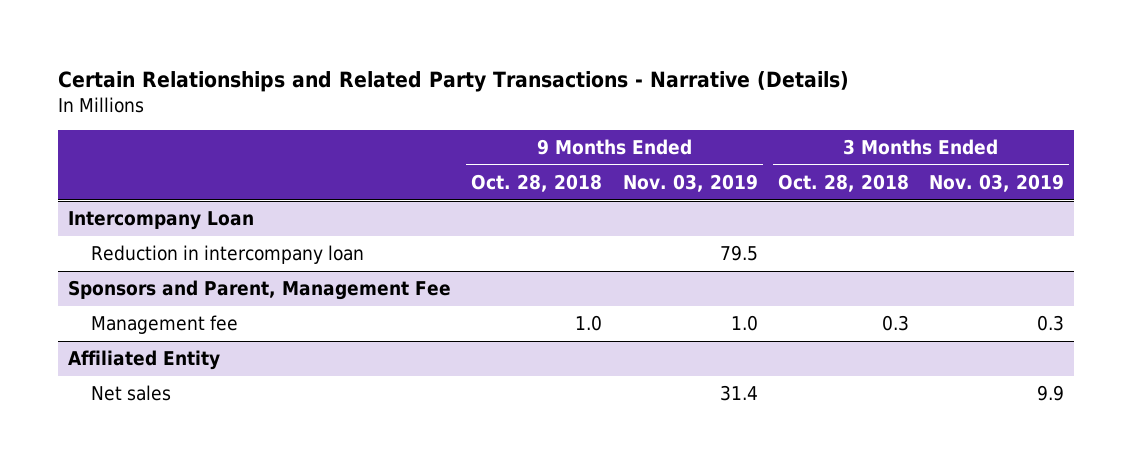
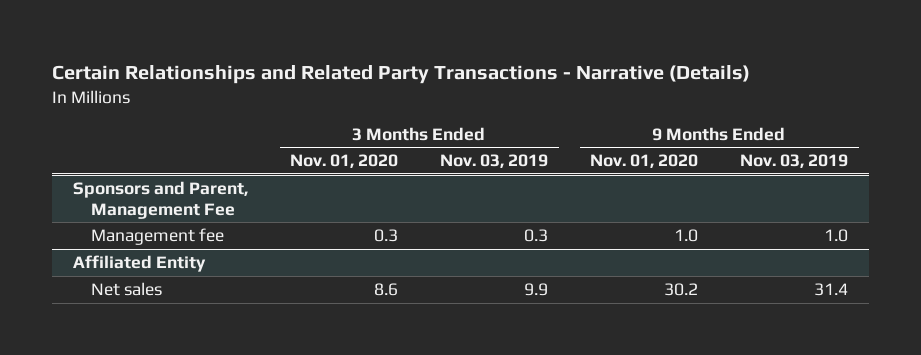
[471,174,603,193] Oct. 28, 2018 -> none
[777,174,909,193] Oct. 28, 2018 -> none
none -> [290,154,399,169] Nov. 01, 2020
none -> [590,154,699,169] Nov. 01, 2020
[68,211,255,231] Intercompany Loan -> none
[91,245,365,265] Reduction in intercompany loan -> none

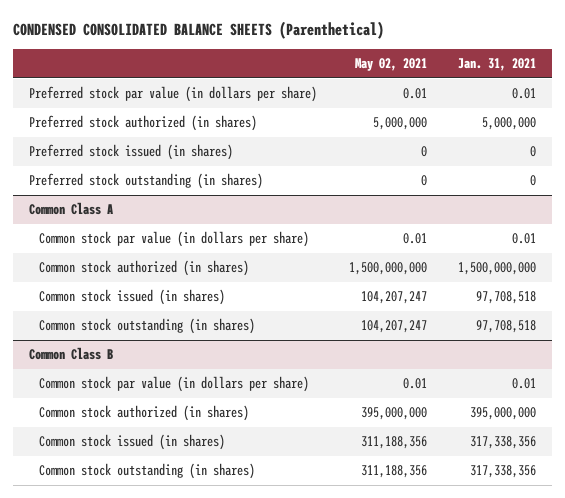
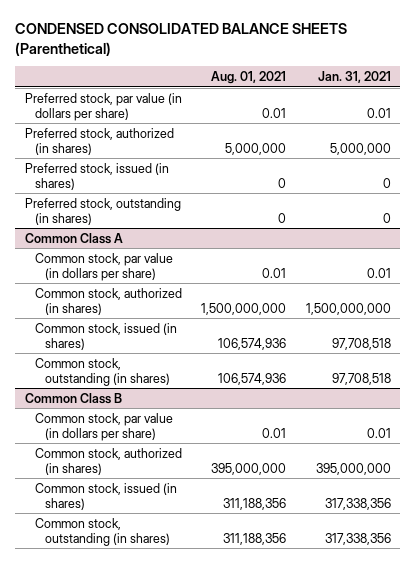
[354,58,427,72] May 02, 2021 -> none
none -> [211,70,287,84] Aug. 01, 2021
[29,86,318,103] Preferred stock par value (in dollars per share) -> [24,92,182,121] Preferred stock, par value (in dollars per share)
[29,115,258,132] Preferred stock authorized (in shares) -> [24,127,174,155] Preferred stock, authorized (in shares)
[29,144,234,161] Preferred stock issued (in shares) -> [24,162,169,190] Preferred stock, issued (in shares)
[29,173,264,190] Preferred stock outstanding (in shares) -> [24,197,181,225] Preferred stock, outstanding (in shares)
[39,231,310,248] Common stock par value (in dollars per share) -> [34,252,173,281] Common stock, par value (in dollars per share)
[39,260,250,277] Common stock authorized (in shares) -> [34,287,182,315] Common stock, authorized (in shares)
[39,289,226,306] Common stock issued (in shares) -> [34,322,177,350] Common stock, issued (in shares)
[39,318,256,335] Common stock outstanding (in shares) -> [34,357,170,386] Common stock, outstanding (in shares)
[39,376,310,393] Common stock par value (in dollars per share) -> [34,412,173,441] Common stock, par value (in dollars per share)
[39,405,250,422] Common stock authorized (in shares) -> [34,447,182,475] Common stock, authorized (in shares)
[39,434,226,451] Common stock issued (in shares) -> [34,482,177,510] Common stock, issued (in shares)
[39,463,256,480] Common stock outstanding (in shares) -> [34,517,170,546] Common stock, outstanding (in shares)

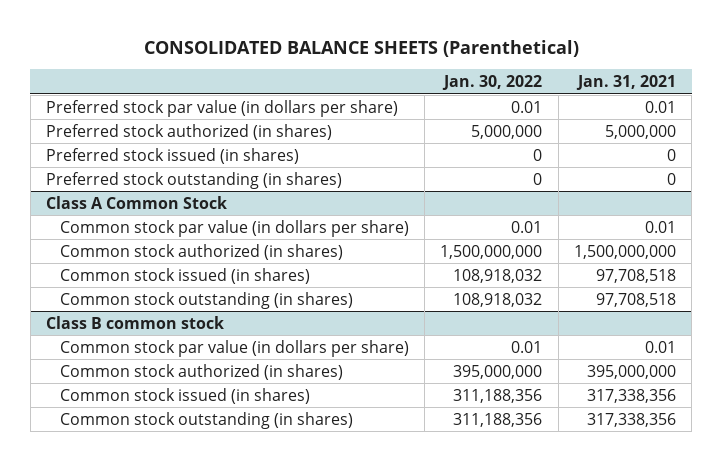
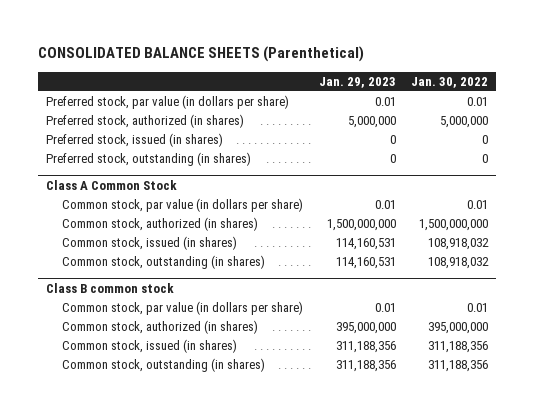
[575,74,676,90] Jan. 31, 2021 -> none
none -> [318,76,396,88] Jan. 29, 2023
[45,99,398,117] Preferred stock par value (in dollars per share) -> [45,95,289,110] Preferred stock, par value (in dollars per share)
[45,123,332,140] Preferred stock authorized (in shares) -> [45,114,244,129] Preferred stock, authorized (in shares)
[45,147,299,164] Preferred stock issued (in shares) -> [45,133,223,148] Preferred stock, issued (in shares)
[45,171,342,189] Preferred stock outstanding (in shares) -> [45,152,251,167] Preferred stock, outstanding (in shares)
[60,219,410,237] Common stock par value (in dollars per share) -> [62,198,304,213] Common stock, par value (in dollars per share)
[60,243,344,260] Common stock authorized (in shares) -> [62,217,259,232] Common stock, authorized (in shares)
[60,267,311,284] Common stock issued (in shares) -> [62,236,238,251] Common stock, issued (in shares)
[60,291,354,309] Common stock outstanding (in shares) -> [62,255,266,270] Common stock, outstanding (in shares)
[60,339,410,357] Common stock par value (in dollars per share) -> [62,301,304,316] Common stock, par value (in dollars per share)
[60,363,344,380] Common stock authorized (in shares) -> [62,320,259,335] Common stock, authorized (in shares)
[60,387,311,404] Common stock issued (in shares) -> [62,339,238,354] Common stock, issued (in shares)
[60,411,354,429] Common stock outstanding (in shares) -> [62,358,266,373] Common stock, outstanding (in shares)

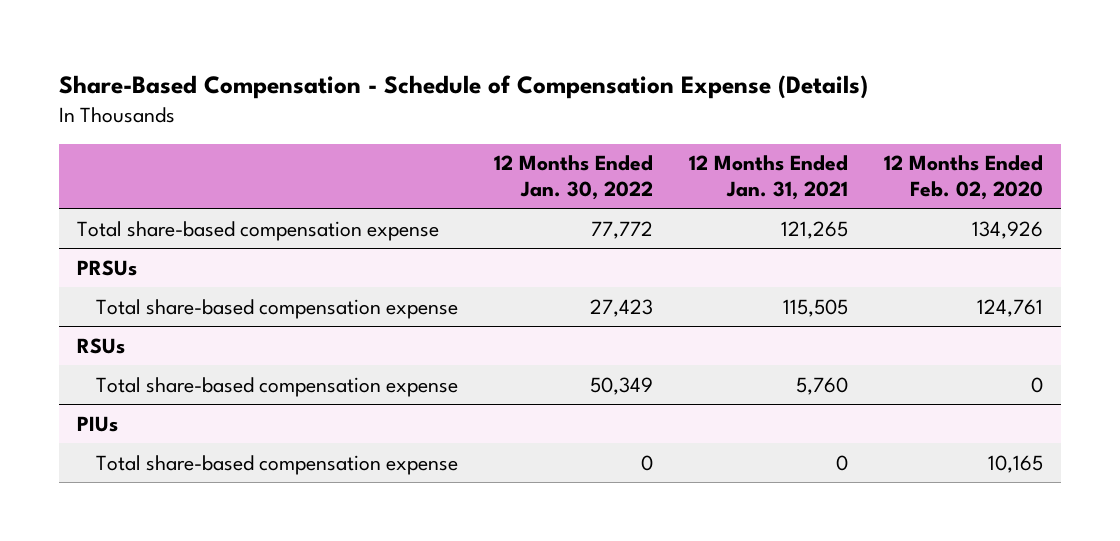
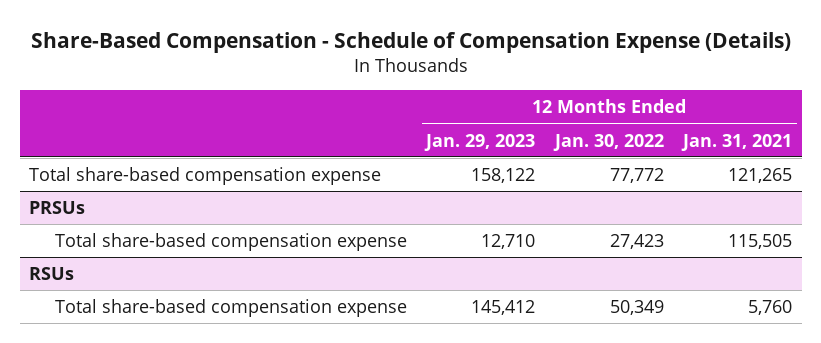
[884,155,1044,201] 12 Months Ended Feb. 02, 2020 -> none
none -> [424,133,536,151] Jan. 29, 2023
[76,415,118,432] PIUs -> none
[96,454,459,475] Total share-based compensation expense -> none

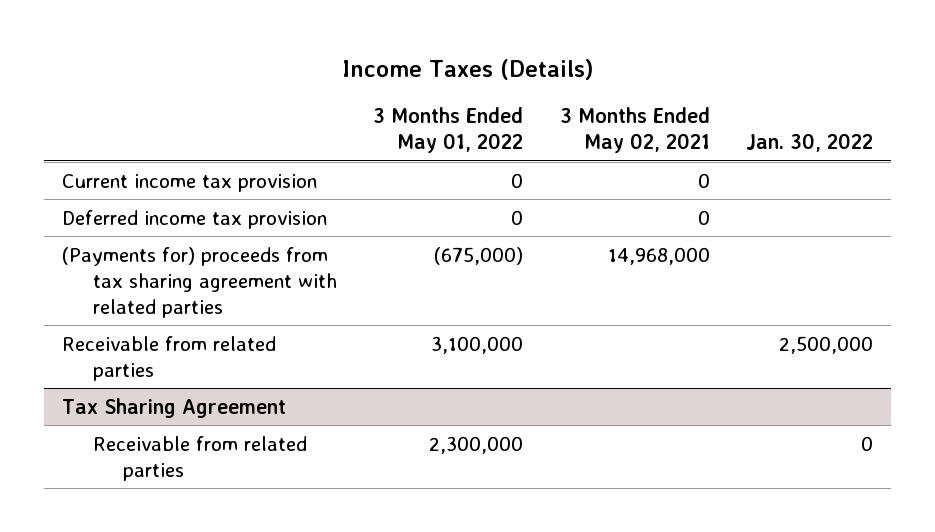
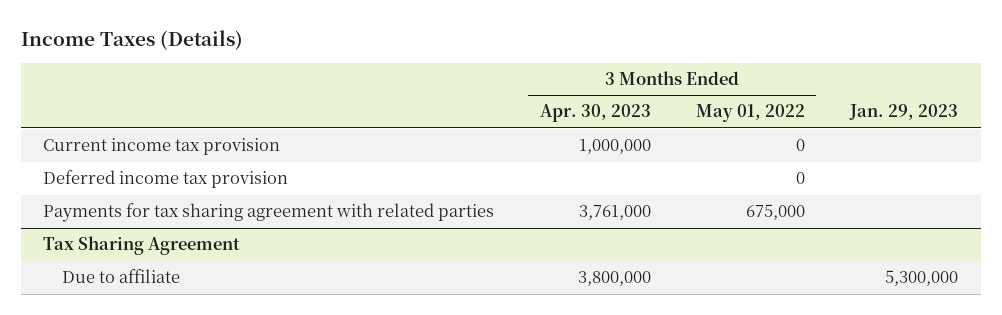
[559,107,710,154] 3 Months Ended May 02, 2021 -> none
[745,133,873,153] Jan. 30, 2022 -> none
none -> [539,104,651,123] Apr. 30, 2023
none -> [849,104,959,121] Jan. 29, 2023
[62,335,277,381] Receivable from related parties -> none
[62,246,337,318] (Payments for) proceeds from tax sharing agreement with related parties -> [43,203,495,223] Payments for tax sharing agreement with related parties
[434,246,524,265] (675,000) -> [745,204,805,221] 675,000
[92,435,307,481] Receivable from related parties -> none
none -> [61,269,180,284] Due to affiliate

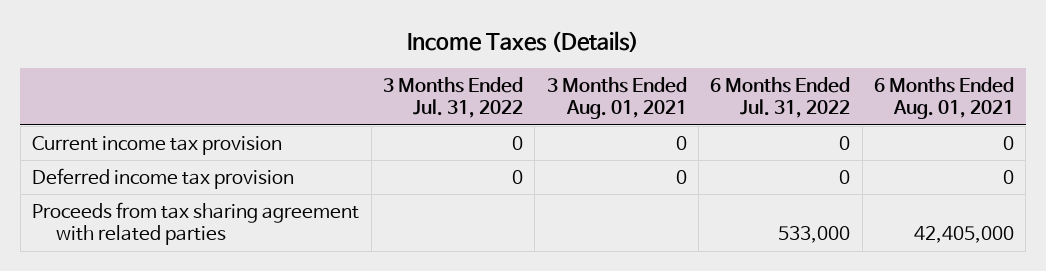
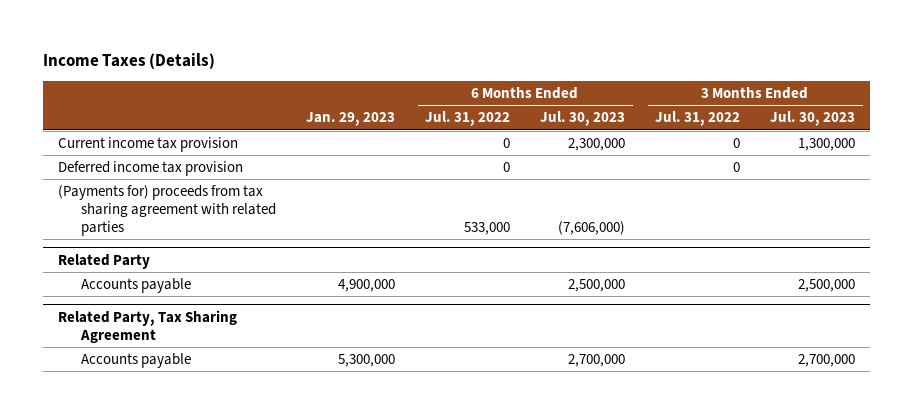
[546,76,687,120] 3 Months Ended Aug. 01, 2021 -> none
[873,76,1014,120] 6 Months Ended Aug. 01, 2021 -> none
none -> [306,112,396,127] Jan. 29, 2023
none -> [540,111,626,127] Jul. 30, 2023
none -> [770,111,856,127] Jul. 30, 2023
[32,201,360,246] Proceeds from tax sharing agreement with related parties -> [57,185,277,236] (Payments for) proceeds from tax sharing agreement with related parties
none -> [57,254,150,270] Related Party
none -> [81,278,192,294] Accounts payable
none -> [57,310,237,343] Related Party, Tax Sharing Agreement
none -> [81,353,192,369] Accounts payable

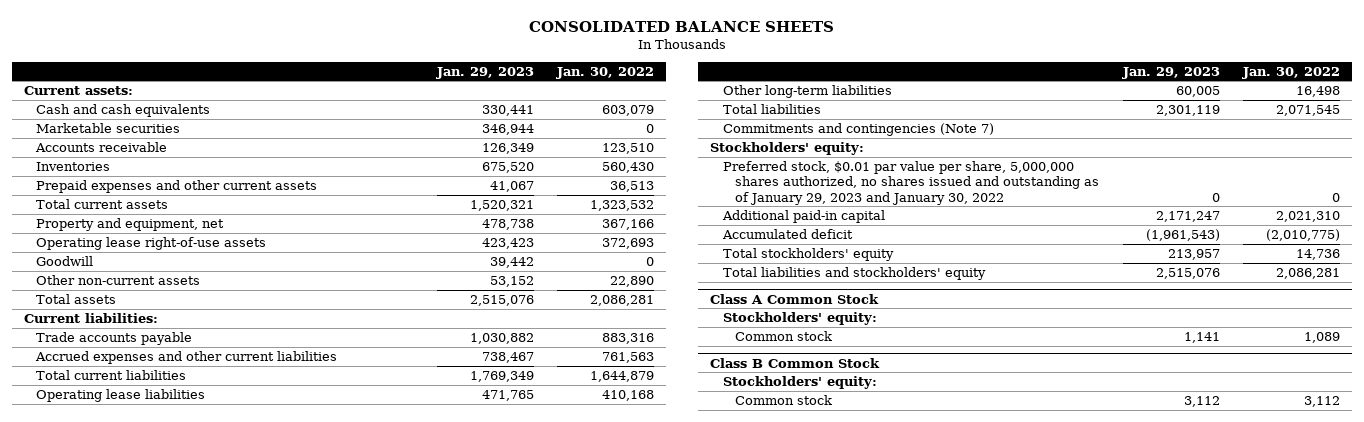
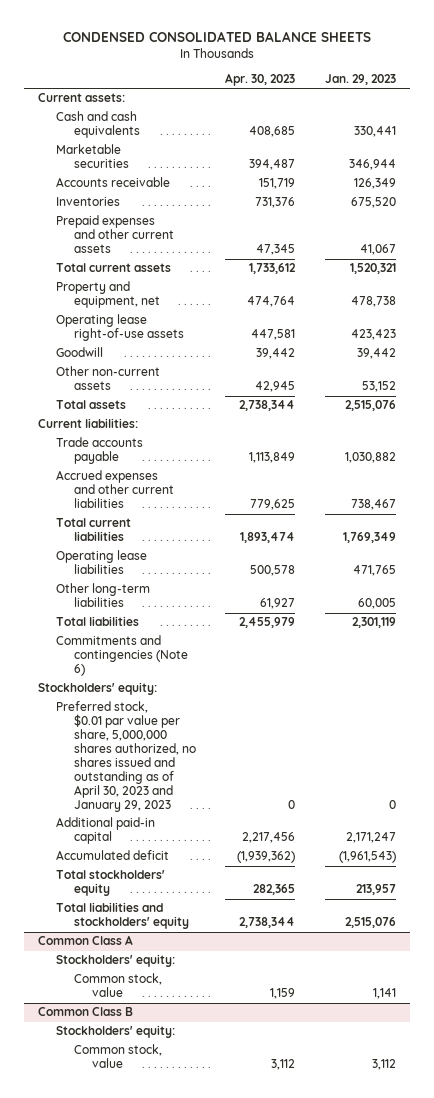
[528,20,834,32] CONSOLIDATED BALANCE SHEETS -> [62,30,371,42] CONDENSED CONSOLIDATED BALANCE SHEETS
[556,66,655,79] Jan. 30, 2022 -> none
none -> [225,73,296,87] Apr. 30, 2023
[722,122,994,136] Commitments and contingencies (Note 7) -> [56,635,189,677] Commitments and contingencies (Note 6)
[722,160,1100,205] Preferred stock, $0.01 par value per share, 5,000,000 shares authorized, no shares issued and outstanding as of January 29, 2023 and January 30, 2022 -> [56,701,197,813] Preferred stock, $0.01 par value per share, 5,000,000 shares authorized, no shares issued and outstanding as of April 30, 2023 and January 29, 2023
[709,293,879,304] Class A Common Stock -> [38,935,134,946] Common Class A
[735,330,833,341] Common stock -> [74,973,163,998] Common stock, value
[709,357,880,368] Class B Common Stock -> [38,1007,134,1017] Common Class B
[735,394,833,405] Common stock -> [74,1044,163,1069] Common stock, value

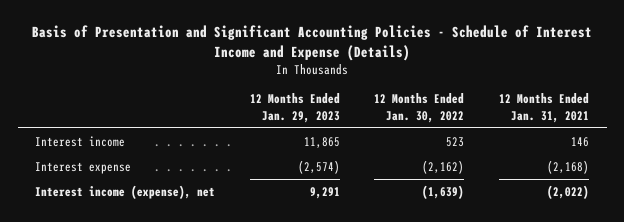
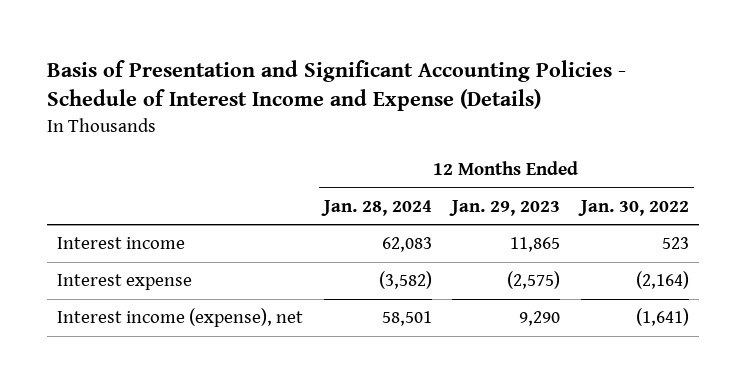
[499,93,590,123] 12 Months Ended Jan. 31, 2021 -> none
none -> [320,199,432,216] Jan. 28, 2024
[297,159,340,174] (2,574) -> [507,271,561,290] (2,575)
[422,159,465,174] (2,162) -> [635,271,689,290] (2,164)
[309,186,340,199] 9,291 -> [519,311,561,327] 9,290
[422,184,465,199] (1,639) -> [635,308,689,327] (1,641)

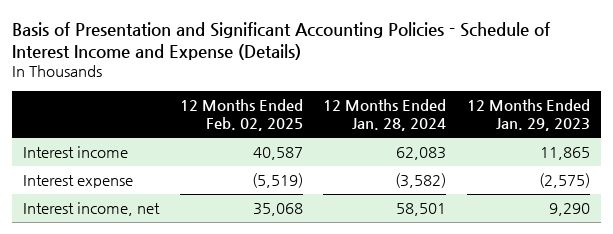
[577,199,689,216] Jan. 30, 2022 -> none
none -> [179,98,303,131] 12 Months Ended Feb. 02, 2025
[57,308,304,328] Interest income (expense), net -> [22,202,160,217] Interest income, net

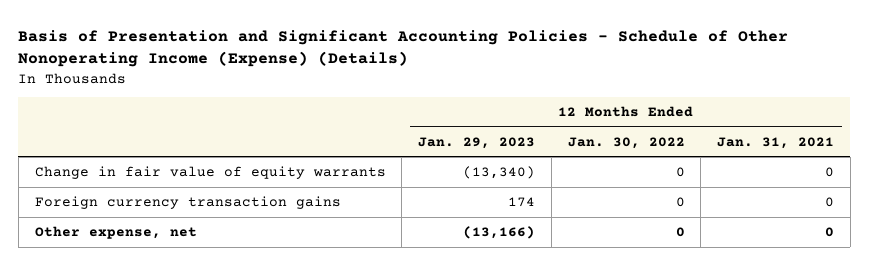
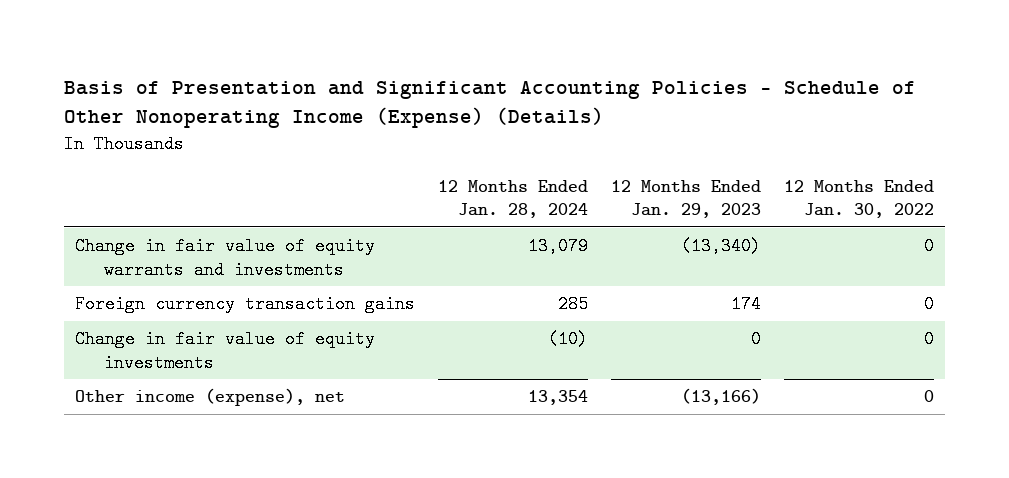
[717,136,835,149] Jan. 31, 2021 -> none
none -> [438,179,589,219] 12 Months Ended Jan. 28, 2024
[34,166,386,180] Change in fair value of equity warrants -> [75,237,376,279] Change in fair value of equity warrants and investments
none -> [75,330,376,372] Change in fair value of equity investments
[34,226,197,240] Other expense, net -> [75,388,346,407] Other income (expense), net

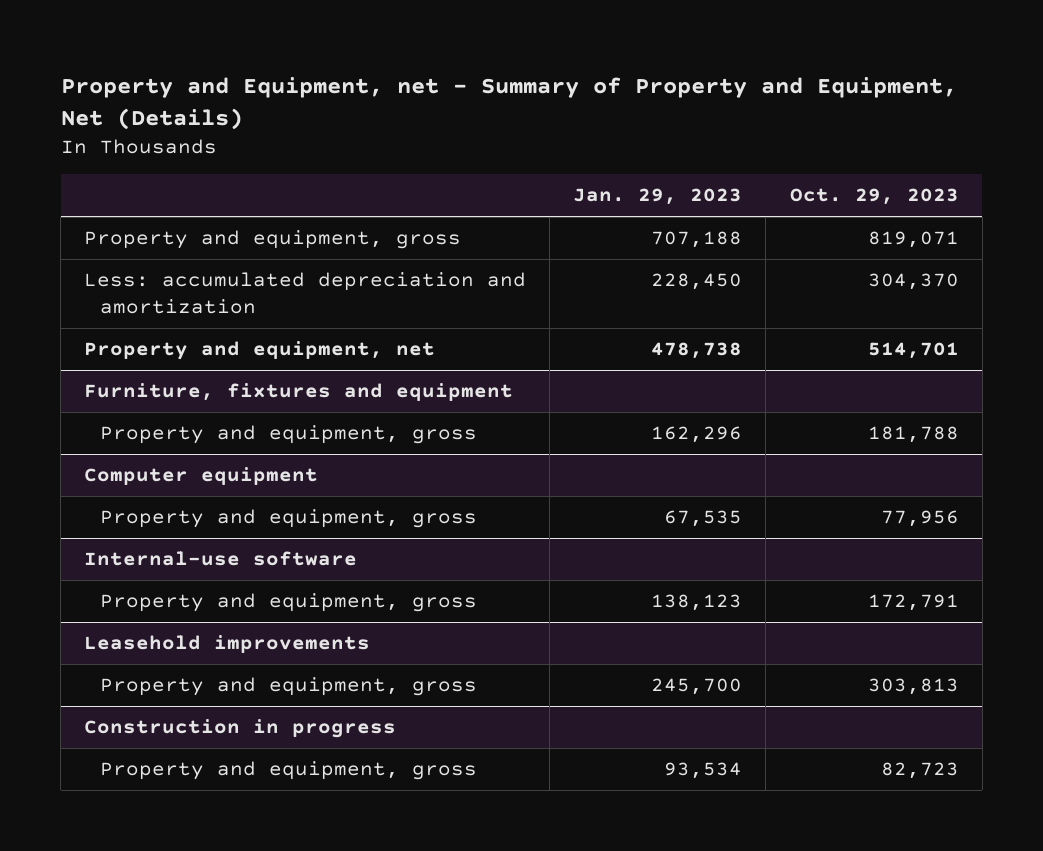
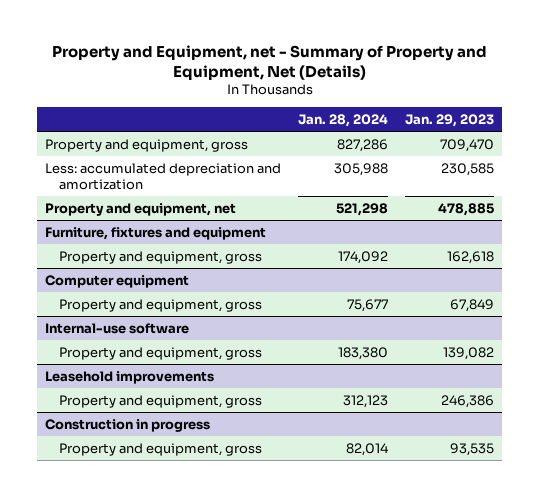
[789,188,959,206] Oct. 29, 2023 -> none
none -> [298,113,389,127] Jan. 28, 2024
[651,231,743,249] 707,188 -> [439,138,494,152] 709,470
[651,273,743,291] 228,450 -> [440,162,494,176] 230,585
[651,342,743,360] 478,738 -> [437,202,494,216] 478,885
[651,426,743,444] 162,296 -> [446,250,494,264] 162,618
[664,510,743,528] 67,535 -> [449,298,494,312] 67,849
[651,594,743,612] 138,123 -> [442,346,494,360] 139,082
[651,678,743,696] 245,700 -> [440,394,494,408] 246,386
[664,762,743,780] 93,534 -> [449,442,494,456] 93,535

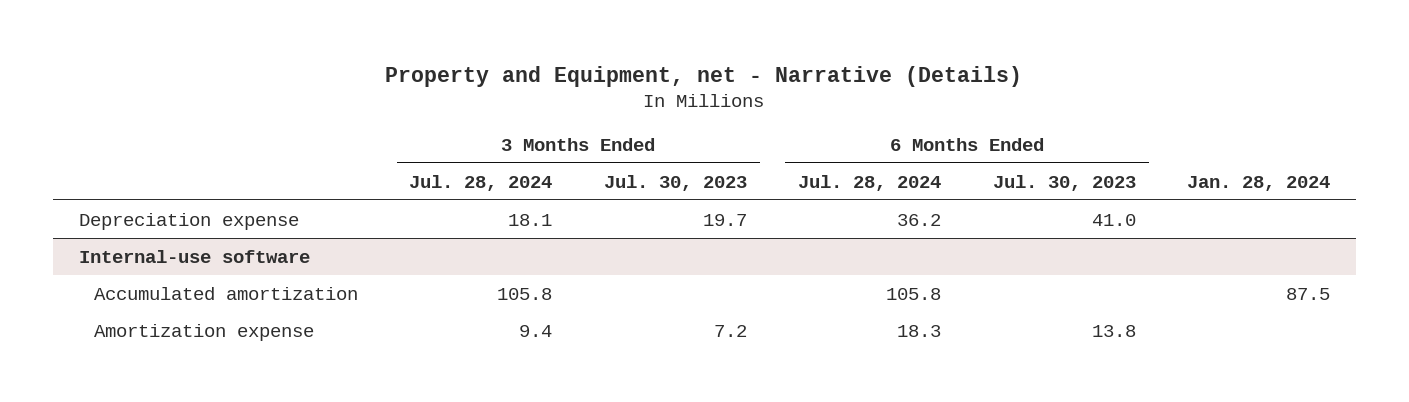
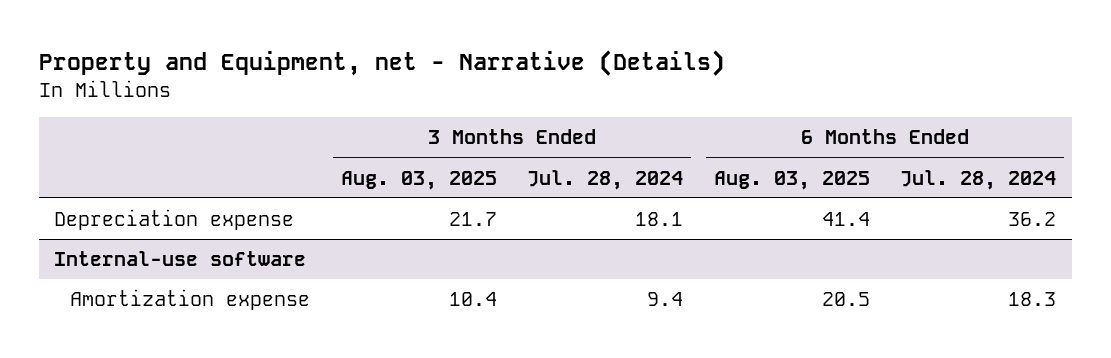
[603,174,747,191] Jul. 30, 2023 -> none
[992,174,1136,191] Jul. 30, 2023 -> none
[1187,175,1331,191] Jan. 28, 2024 -> none
none -> [340,170,497,190] Aug. 03, 2025
none -> [713,170,870,190] Aug. 03, 2025
[93,286,358,300] Accumulated amortization -> none

